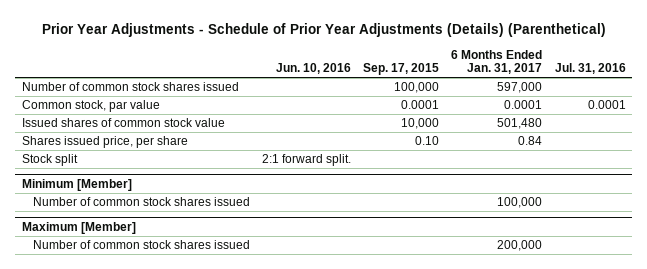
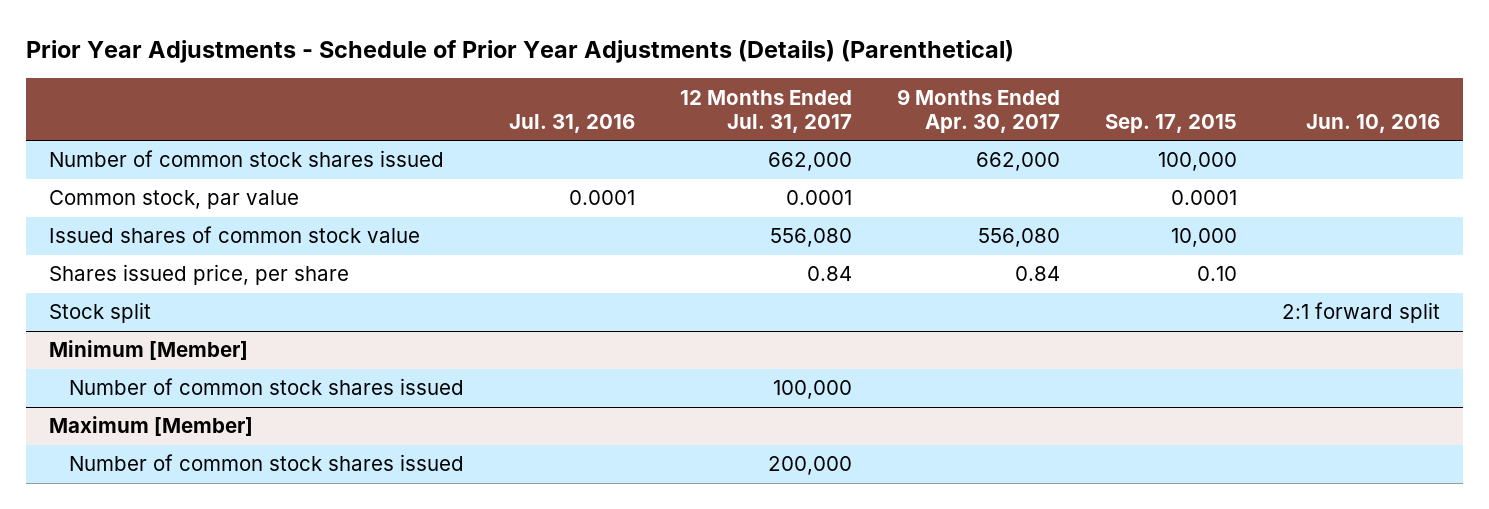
[451,49,543,75] 6 Months Ended Jan. 31, 2017 -> none
none -> [680,89,853,133] 12 Months Ended Jul. 31, 2017
none -> [897,88,1061,133] 9 Months Ended Apr. 30, 2017
[261,153,351,166] 2:1 forward split. -> [1282,302,1441,324] 2:1 forward split

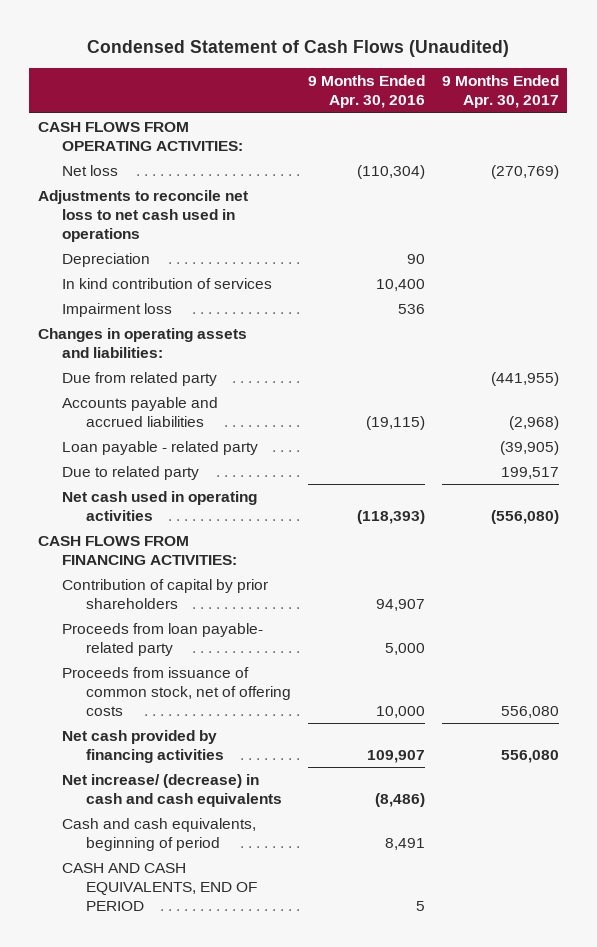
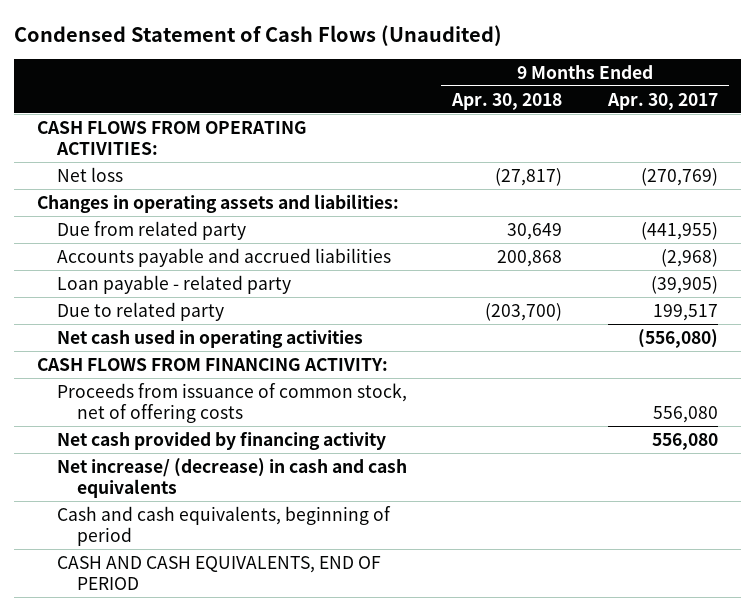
[308,75,426,109] 9 Months Ended Apr. 30, 2016 -> none
none -> [451,92,563,110] Apr. 30, 2018
[37,189,248,242] Adjustments to reconcile net loss to net cash used in operations -> none
[61,252,150,267] Depreciation -> none
[61,277,272,289] In kind contribution of services -> none
[61,302,172,317] Impairment loss -> none
[61,578,268,609] Contribution of capital by prior shareholders -> none
[61,622,263,656] Proceeds from loan payable- related party -> none
[37,535,237,565] CASH FLOWS FROM FINANCING ACTIVITIES: -> [37,357,389,371] CASH FLOWS FROM FINANCING ACTIVITY:
[61,729,225,763] Net cash provided by financing activities -> [56,430,386,450] Net cash provided by financing activity

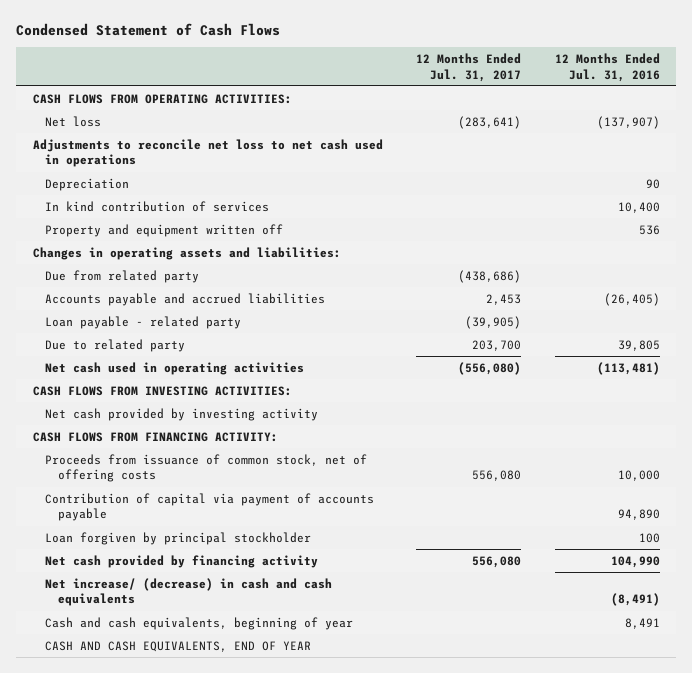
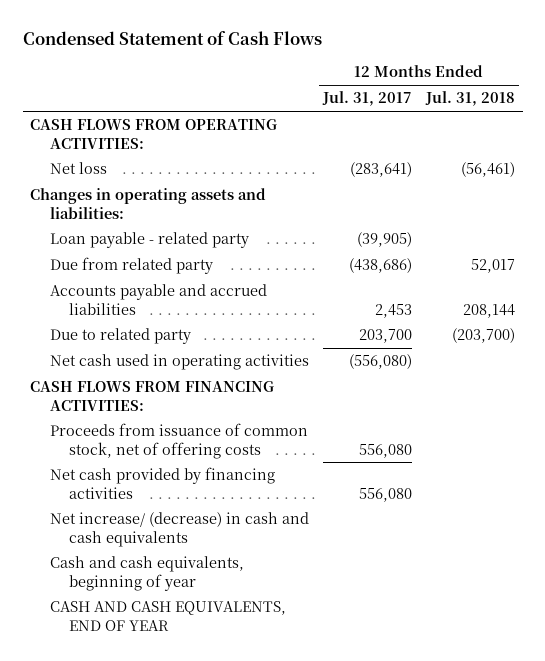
[554,53,660,82] 12 Months Ended Jul. 31, 2016 -> none
none -> [425,91,516,107] Jul. 31, 2018
[32,138,383,168] Adjustments to reconcile net loss to net cash used in operations -> none
[45,177,130,191] Depreciation -> none
[45,200,270,212] In kind contribution of services -> none
[45,223,284,237] Property and equipment written off -> none
[45,315,242,329] Loan payable - related party -> [49,232,249,249] Loan payable - related party
[32,385,292,396] CASH FLOWS FROM INVESTING ACTIVITIES: -> none
[45,407,319,421] Net cash provided by investing activity -> none
[32,431,278,442] CASH FLOWS FROM FINANCING ACTIVITY: -> [29,381,274,411] CASH FLOWS FROM FINANCING ACTIVITIES:
[45,492,375,522] Contribution of capital via payment of accounts payable -> none
[45,531,312,545] Loan forgiven by principal stockholder -> none
[45,554,319,568] Net cash provided by financing activity -> [49,467,275,499] Net cash provided by financing activities

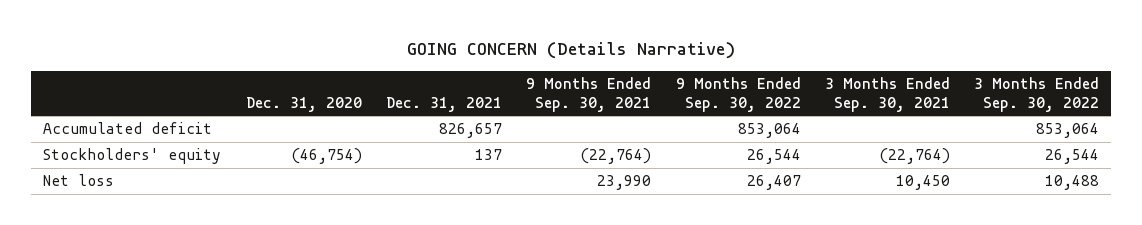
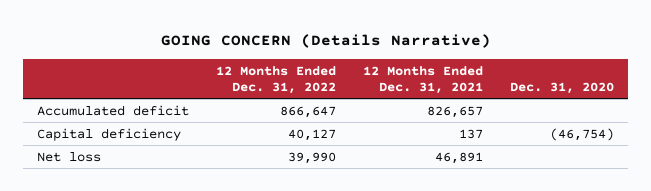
[385,96,502,112] Dec. 31, 2021 -> none
[526,77,652,112] 9 Months Ended Sep. 30, 2021 -> none
[675,77,801,112] 9 Months Ended Sep. 30, 2022 -> none
[824,77,950,112] 3 Months Ended Sep. 30, 2021 -> none
[974,77,1100,112] 3 Months Ended Sep. 30, 2022 -> none
none -> [215,65,336,94] 12 Months Ended Dec. 31, 2022
none -> [363,65,484,94] 12 Months Ended Dec. 31, 2021
[43,148,222,165] Stockholders' equity -> [36,127,181,141] Capital deficiency

